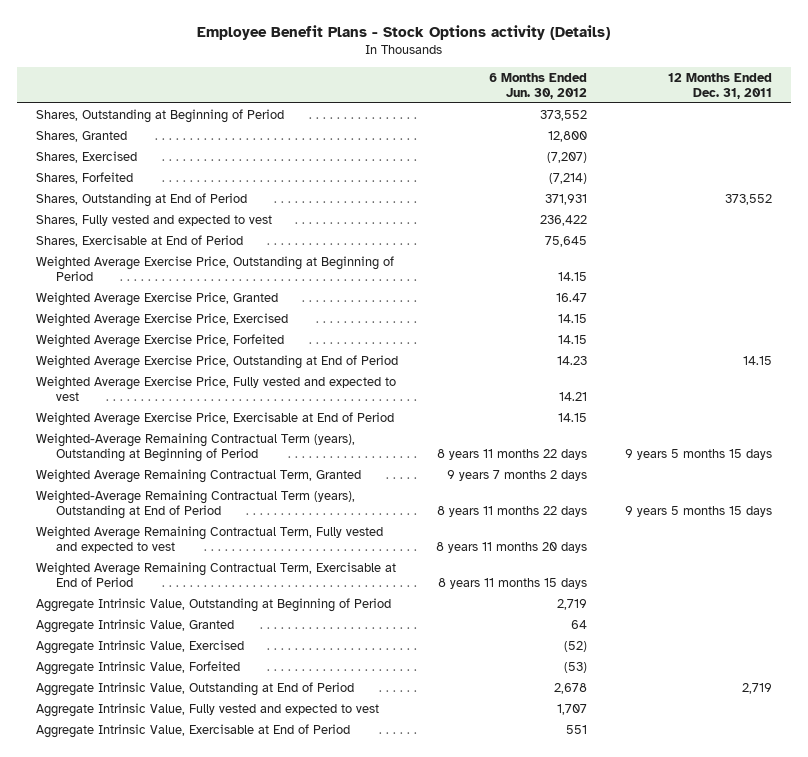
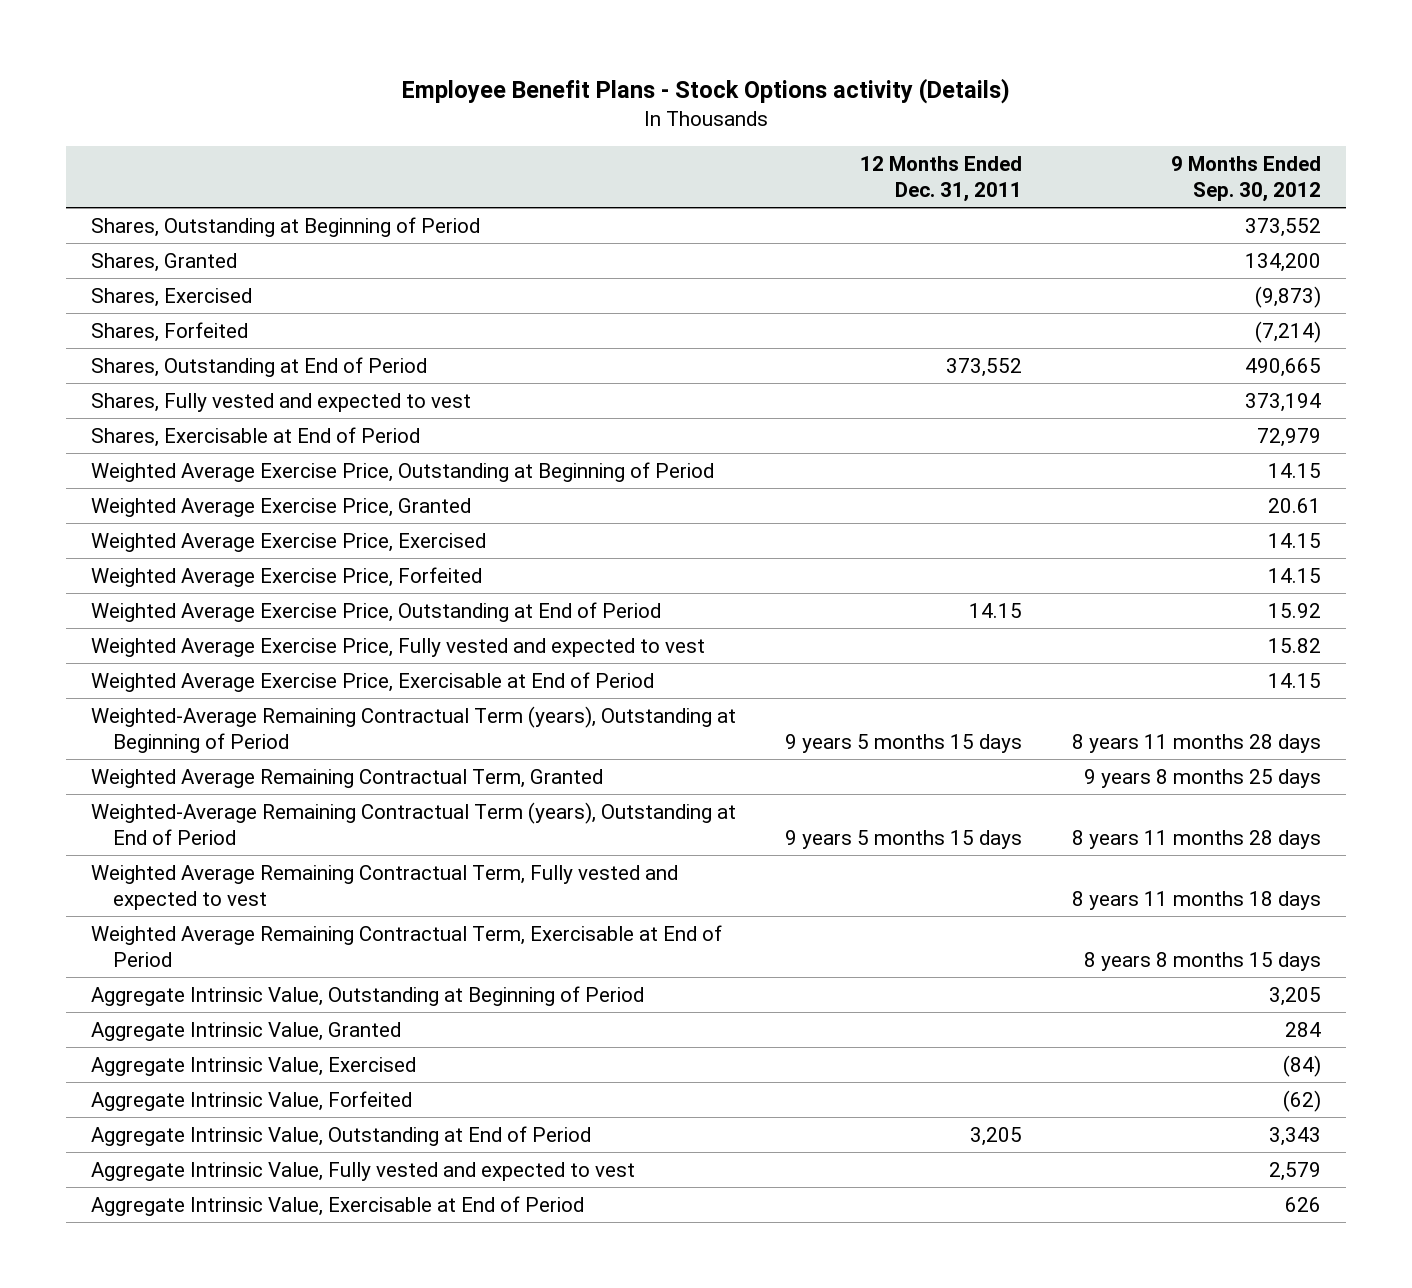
[489,72,588,99] 6 Months Ended Jun. 30, 2012 -> none
none -> [1171,156,1322,203] 9 Months Ended Sep. 30, 2012
[742,682,773,694] 2,719 -> [970,1126,1023,1146] 3,205

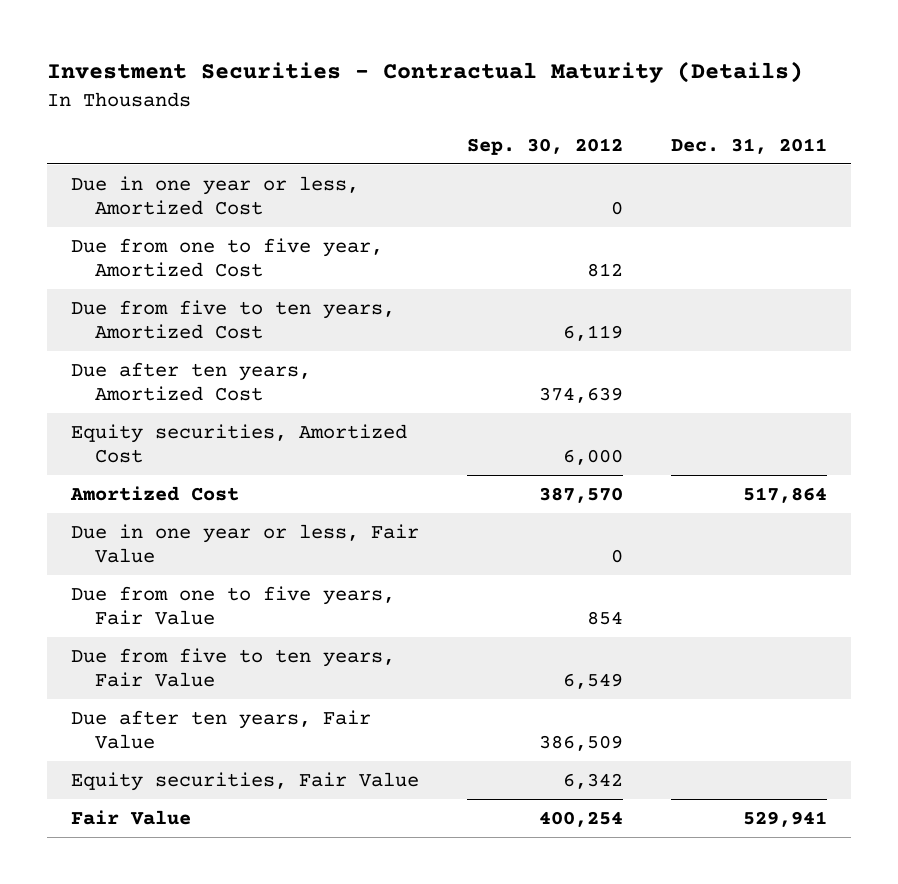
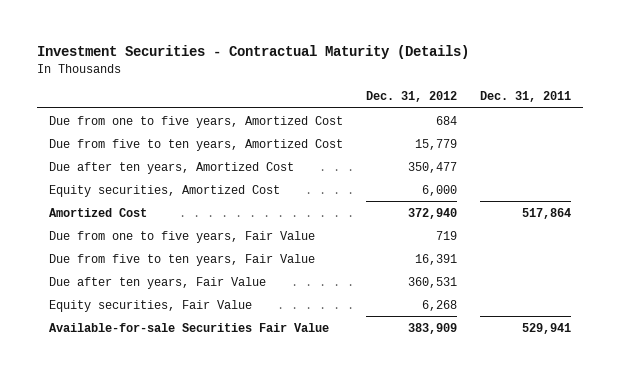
[467,138,624,156] Sep. 30, 2012 -> none
none -> [366,91,458,103] Dec. 31, 2012
[70,175,359,215] Due in one year or less, Amortized Cost -> none
[70,237,383,277] Due from one to five year, Amortized Cost -> [48,115,343,128] Due from one to five years, Amortized Cost
[70,523,419,563] Due in one year or less, Fair Value -> none
[70,809,191,825] Fair Value -> [48,322,329,332] Available-for-sale Securities Fair Value

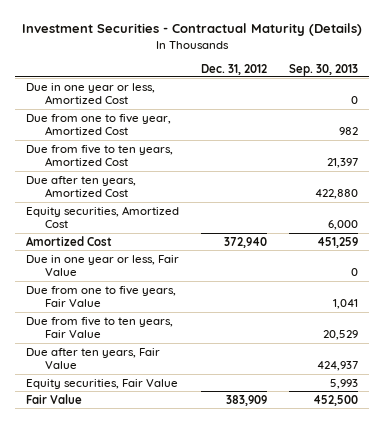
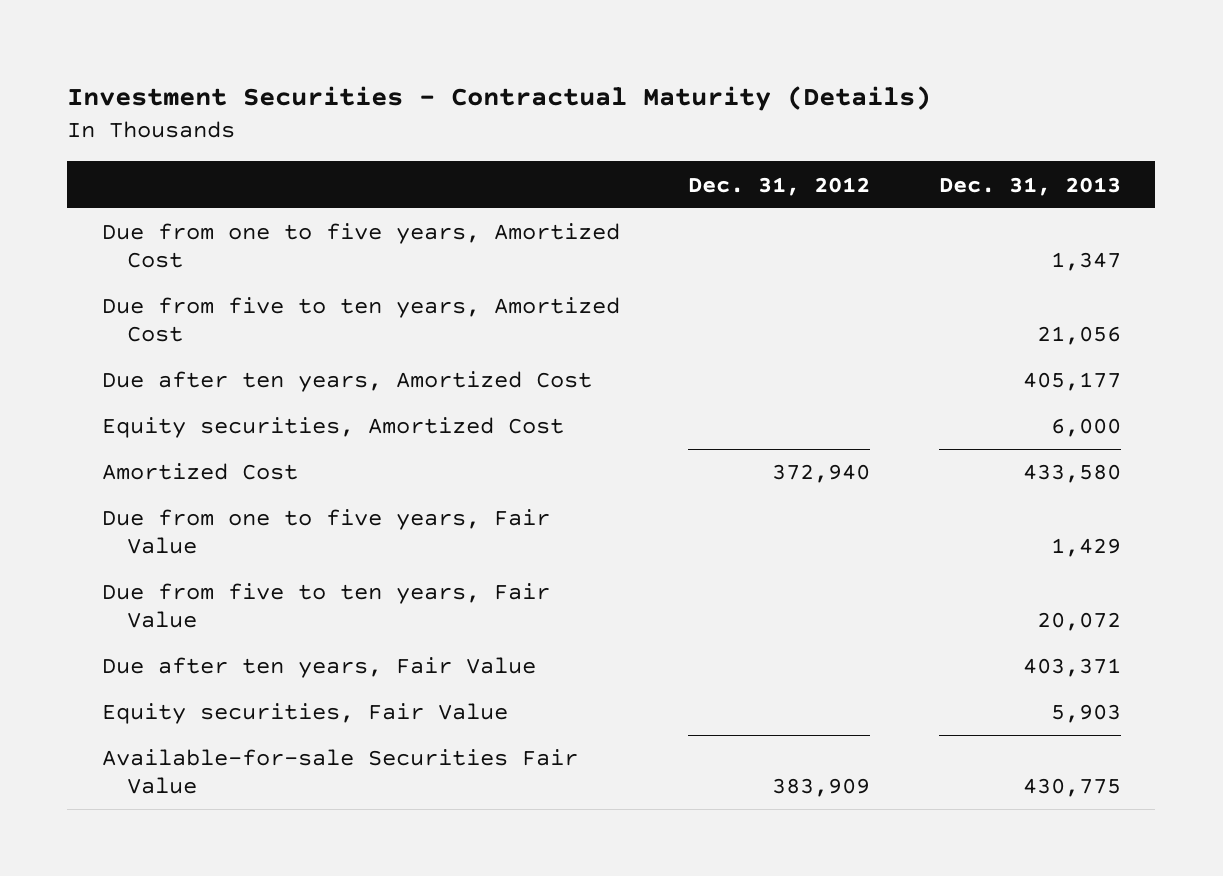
[289,63,359,76] Sep. 30, 2013 -> none
none -> [939,176,1122,196] Dec. 31, 2013
[26,82,156,105] Due in one year or less, Amortized Cost -> none
[26,113,172,136] Due from one to five year, Amortized Cost -> [101,223,620,269] Due from one to five years, Amortized Cost
[26,254,180,277] Due in one year or less, Fair Value -> none
[26,393,83,404] Fair Value -> [101,749,578,795] Available-for-sale Securities Fair Value

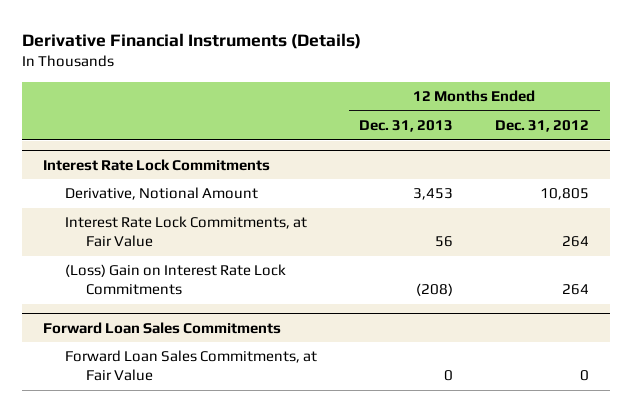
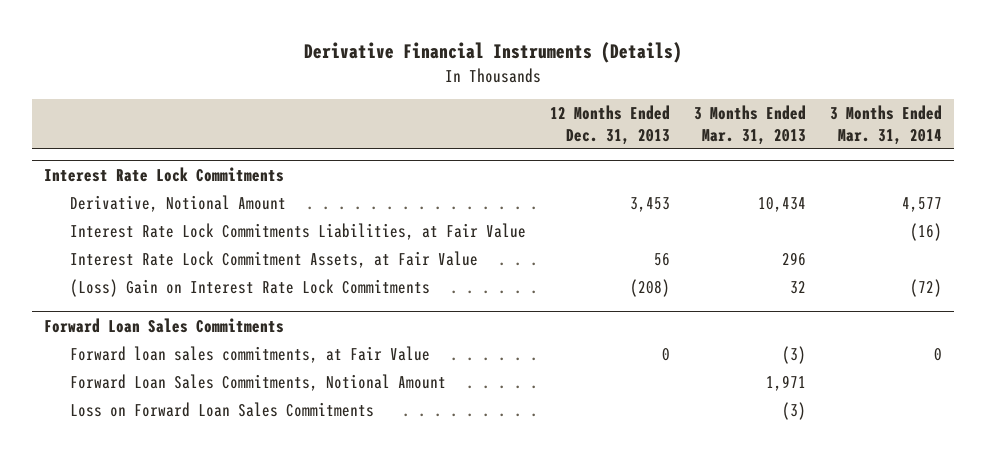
[495,120,590,133] Dec. 31, 2012 -> none
none -> [694,104,807,145] 3 Months Ended Mar. 31, 2013
none -> [830,104,943,145] 3 Months Ended Mar. 31, 2014
none -> [70,223,527,241] Interest Rate Lock Commitments Liabilities, at Fair Value
[64,216,307,248] Interest Rate Lock Commitments, at Fair Value -> [70,251,479,269] Interest Rate Lock Commitment Assets, at Fair Value
[64,350,317,382] Forward Loan Sales Commitments, at Fair Value -> [70,346,431,364] Forward loan sales commitments, at Fair Value
none -> [70,374,447,392] Forward Loan Sales Commitments, Notional Amount
none -> [70,402,375,418] Loss on Forward Loan Sales Commitments

